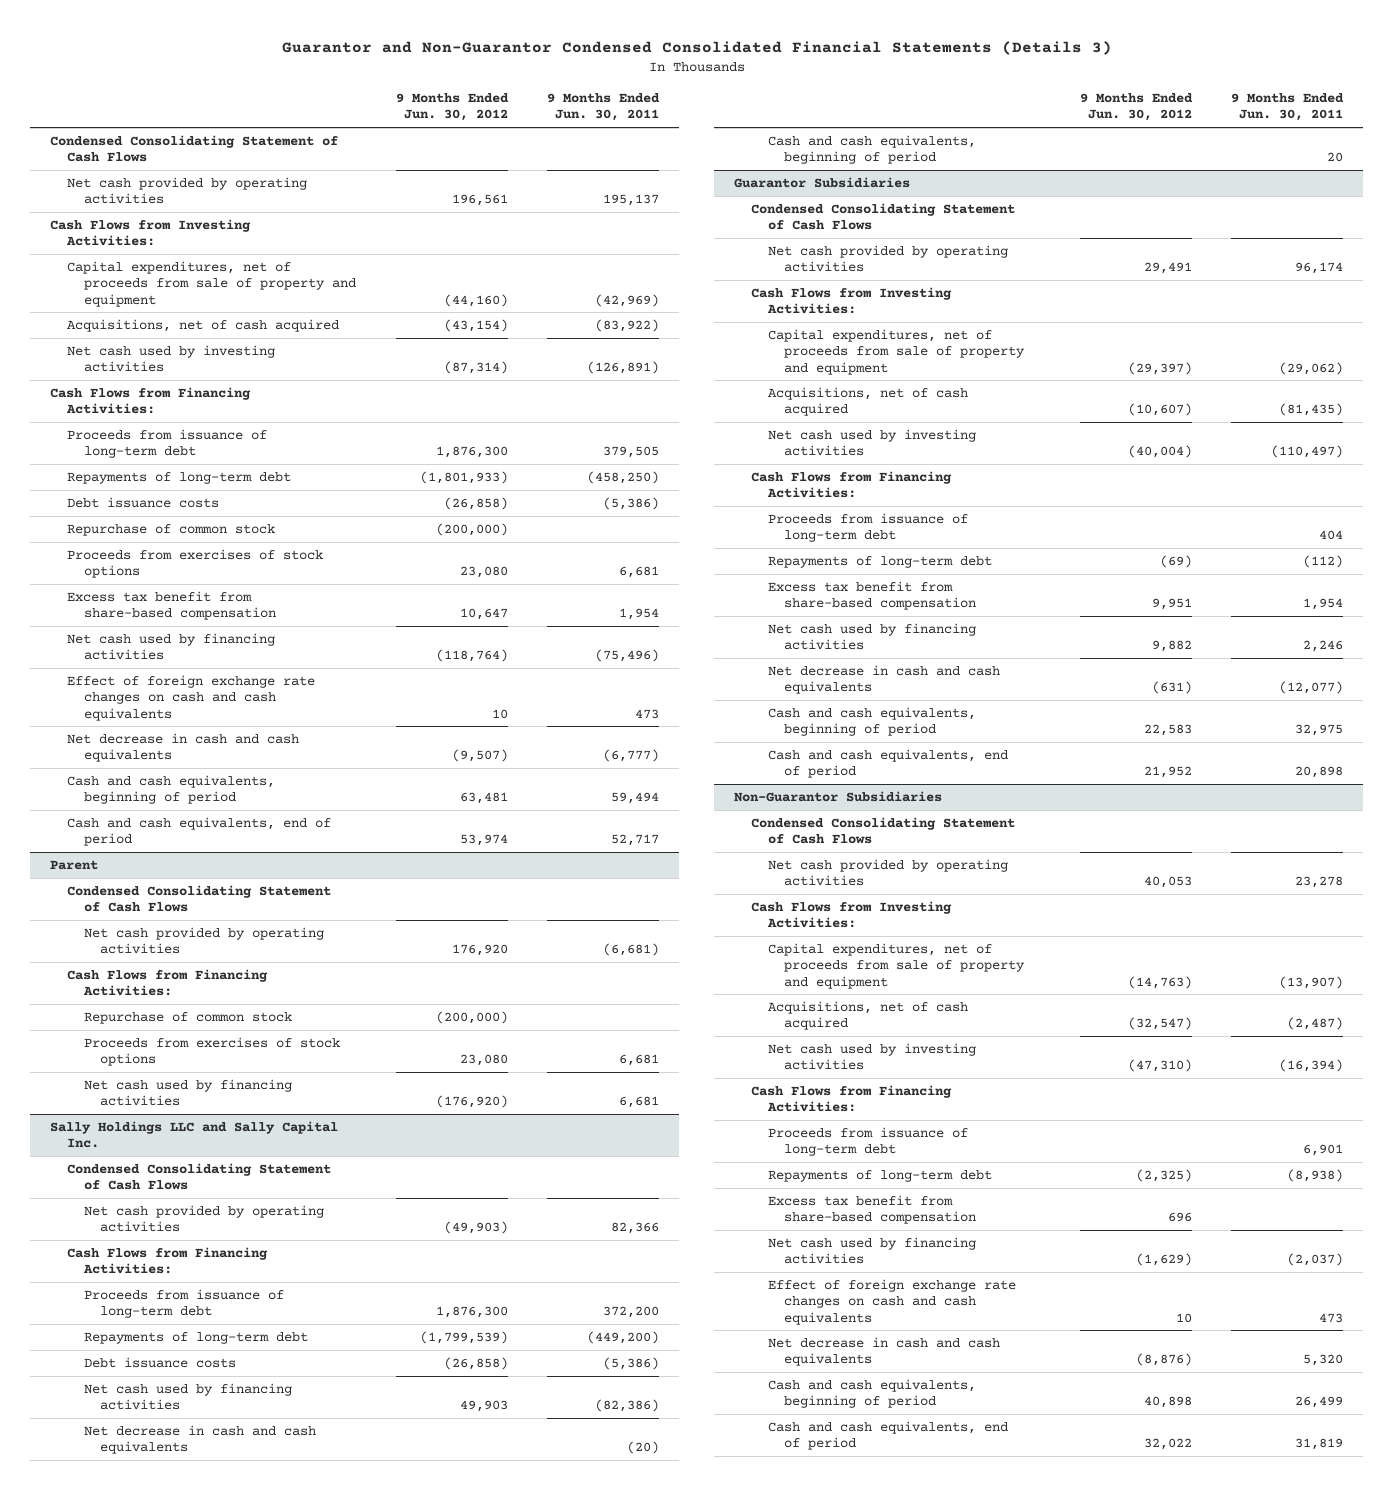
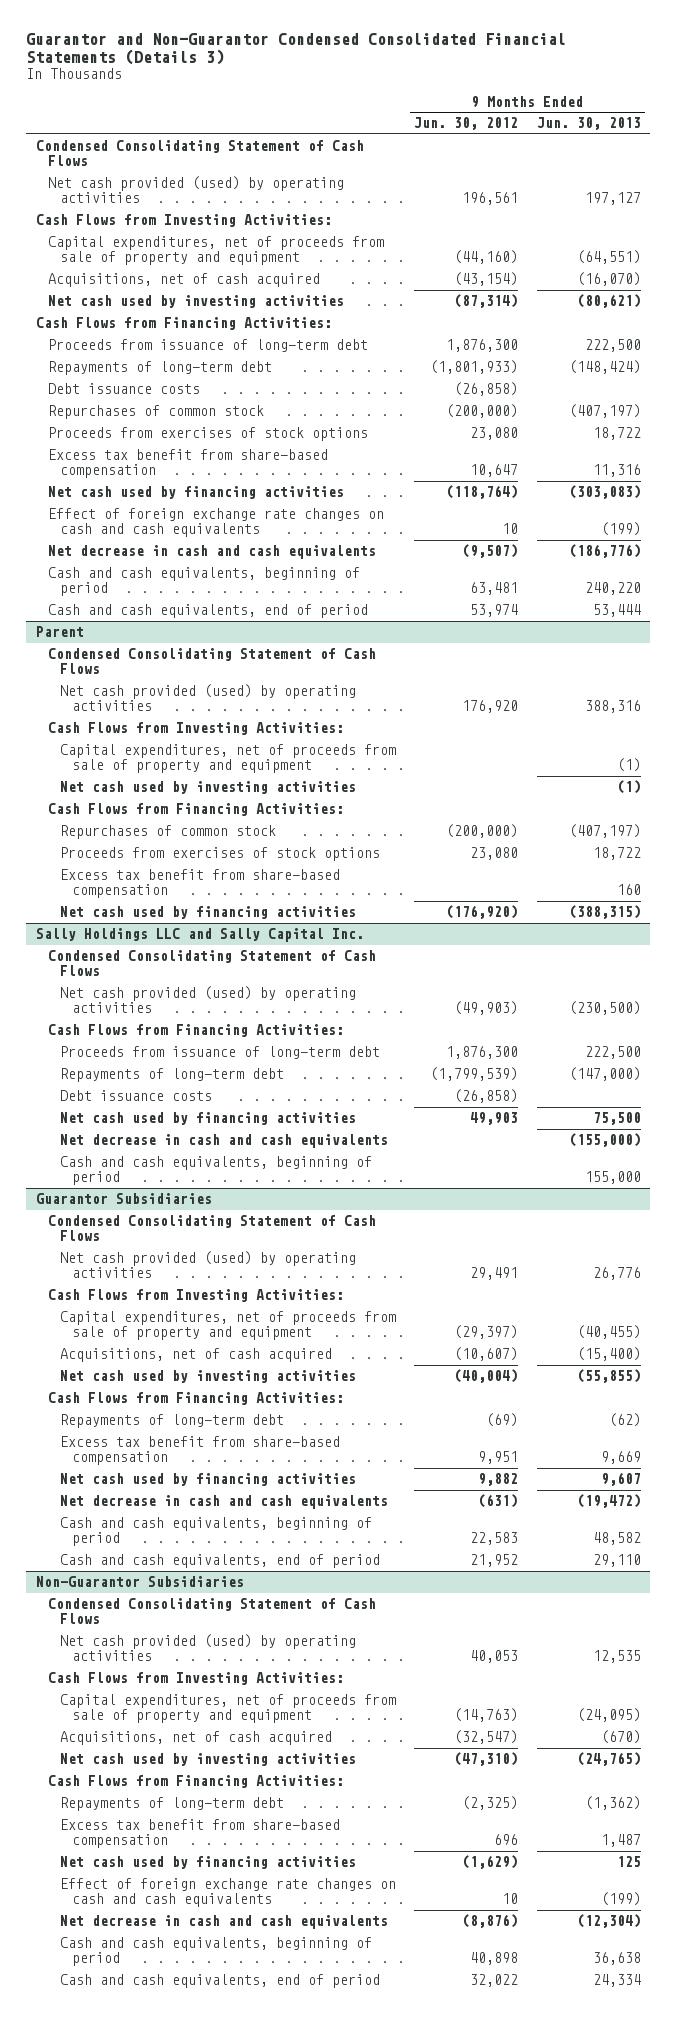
[547,93,661,122] 9 Months Ended Jun. 30, 2011 -> none
none -> [536,117,641,131] Jun. 30, 2013
[67,176,308,205] Net cash provided by operating activities -> [47,176,344,204] Net cash provided (used) by operating activities
[67,523,276,536] Repurchase of common stock -> [47,405,264,420] Repurchases of common stock
[83,926,324,955] Net cash provided by operating activities -> [59,684,356,712] Net cash provided (used) by operating activities
none -> [47,722,344,736] Cash Flows from Investing Activities:
none -> [59,744,396,774] Capital expenditures, net of proceeds from sale of property and equipment
none -> [59,781,356,795] Net cash used by investing activities
[83,1011,292,1024] Repurchase of common stock -> [59,825,276,840] Repurchases of common stock
none -> [59,869,340,899] Excess tax benefit from share-based compensation
[83,1204,324,1233] Net cash provided by operating activities -> [59,986,356,1014] Net cash provided (used) by operating activities
[767,244,1008,273] Net cash provided by operating activities -> [59,1251,356,1279] Net cash provided (used) by operating activities
[767,512,968,543] Proceeds from issuance of long-term debt -> none
[767,858,1008,887] Net cash provided by operating activities -> [59,1634,356,1662] Net cash provided (used) by operating activities
[767,1126,968,1157] Proceeds from issuance of long-term debt -> none

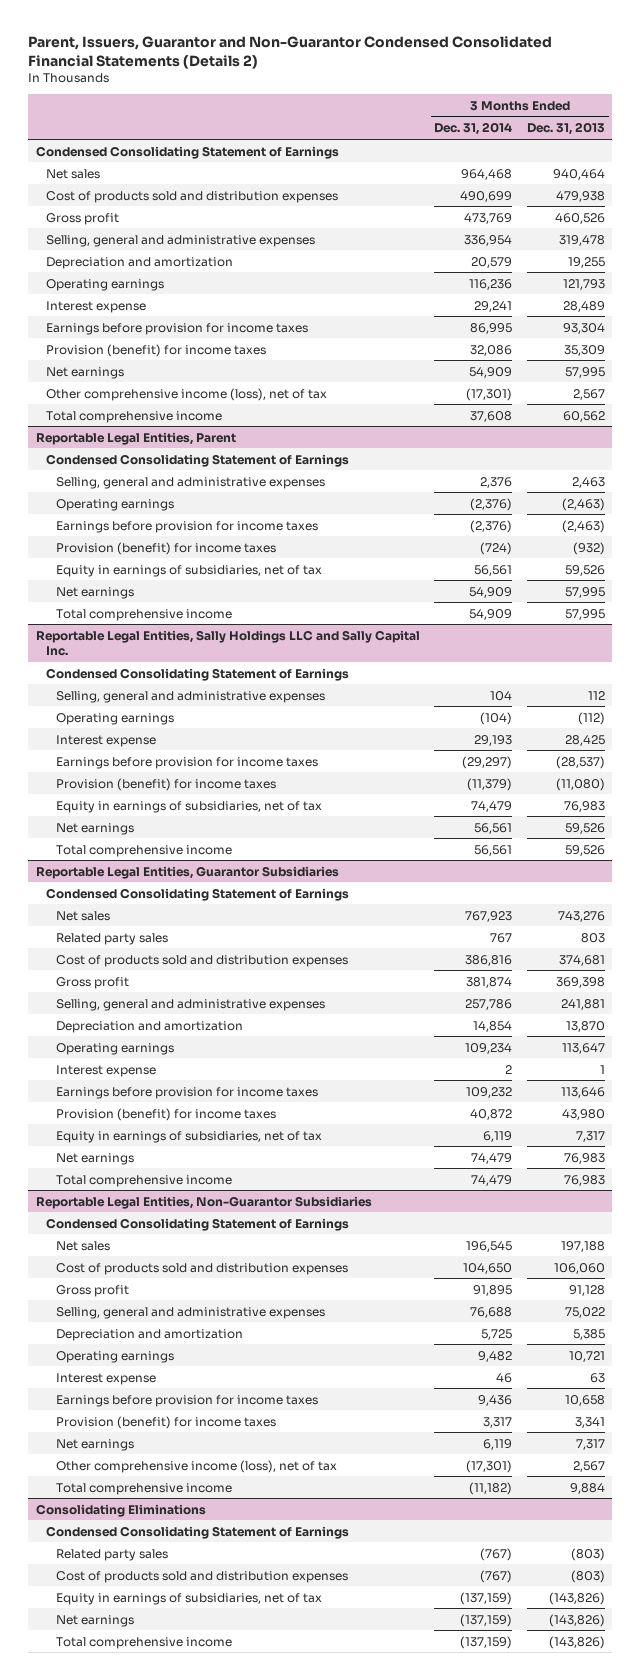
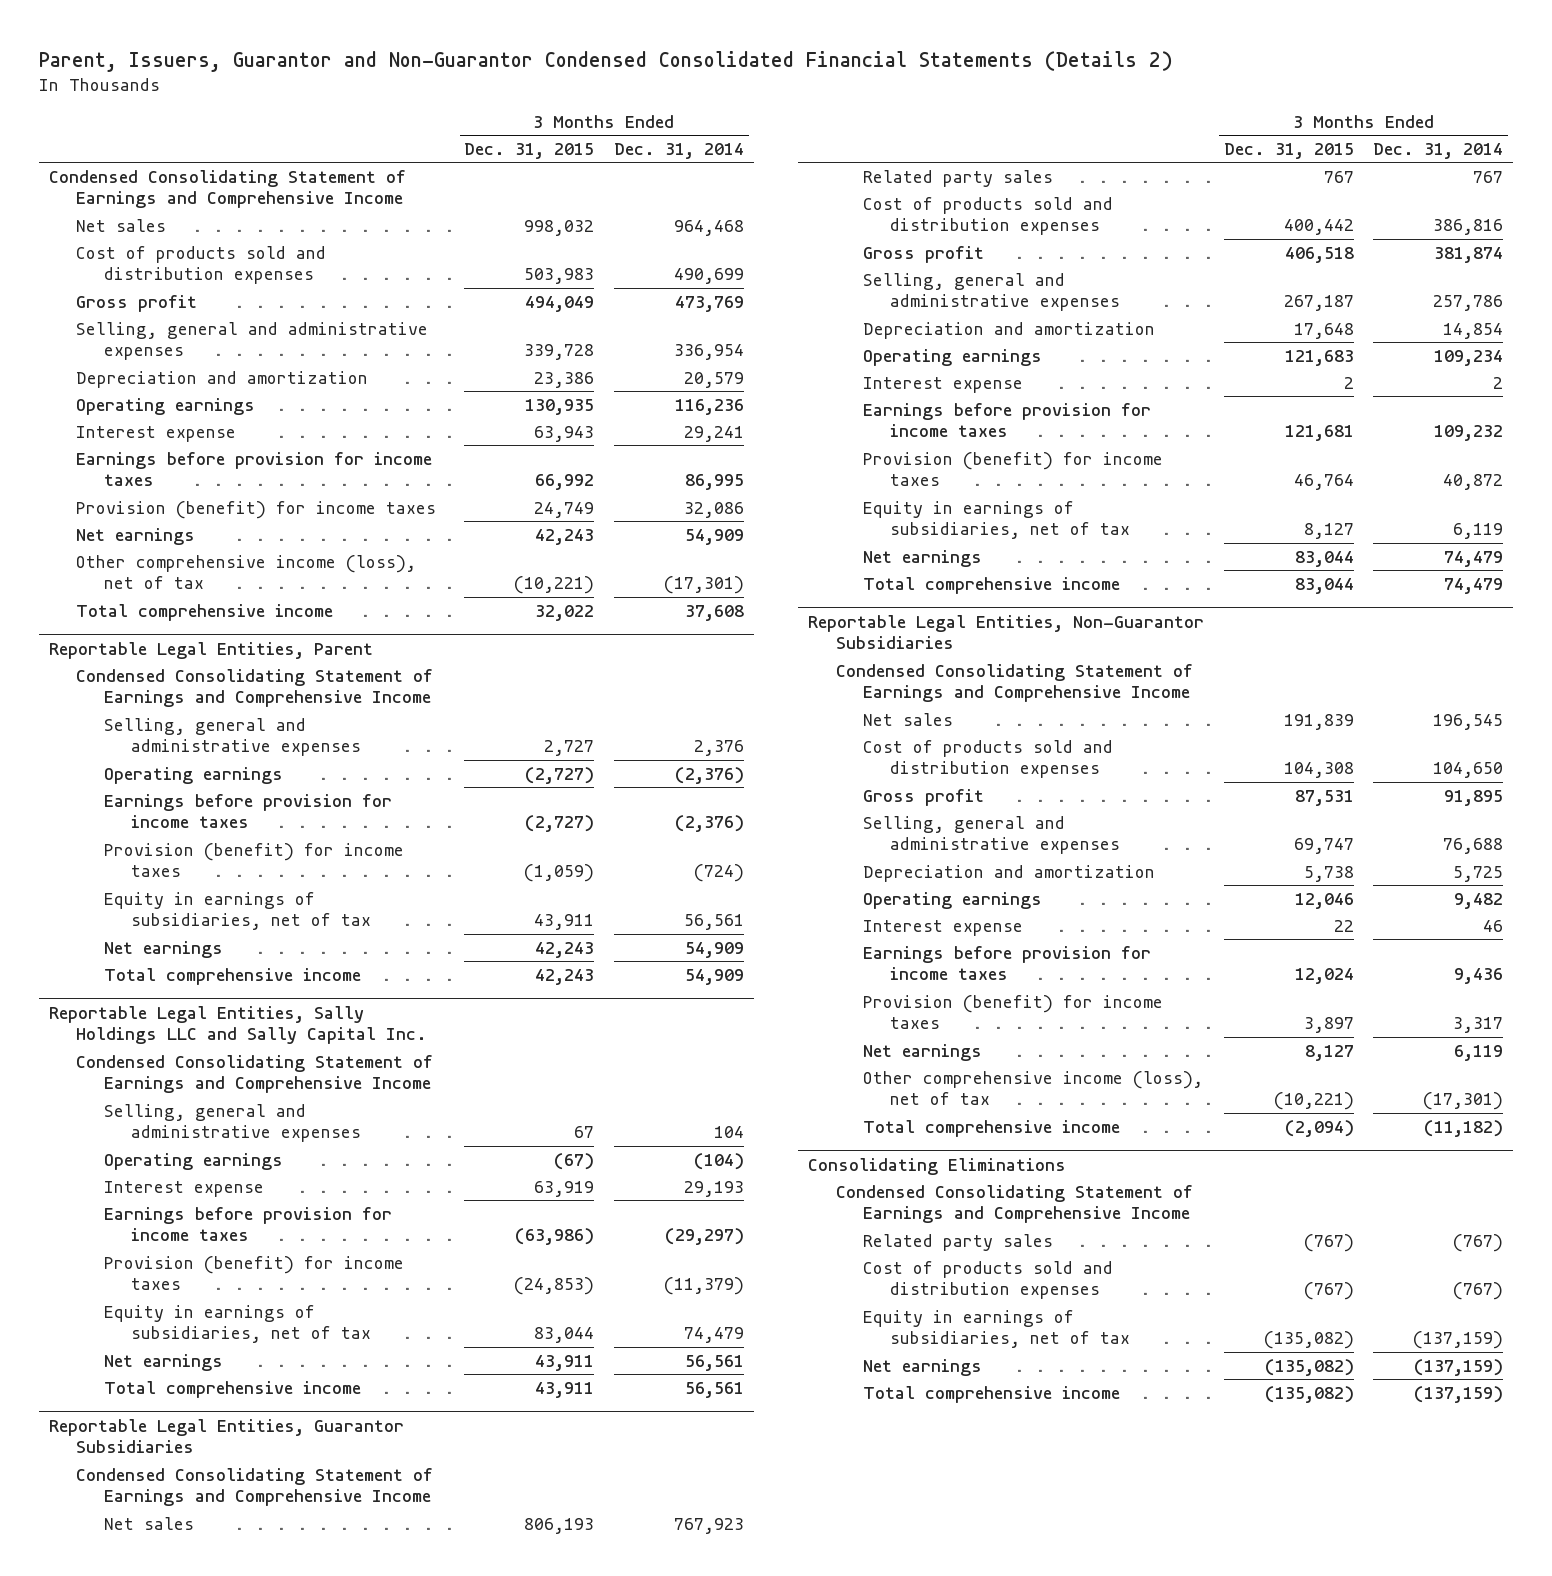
[526,122,605,136] Dec. 31, 2013 -> none
none -> [464,143,595,160] Dec. 31, 2015
[35,145,339,159] Condensed Consolidating Statement of Earnings -> [48,169,406,209] Condensed Consolidating Statement of Earnings and Comprehensive Income
[45,453,349,467] Condensed Consolidating Statement of Earnings -> [76,668,434,708] Condensed Consolidating Statement of Earnings and Comprehensive Income
[45,667,349,681] Condensed Consolidating Statement of Earnings -> [76,1054,434,1094] Condensed Consolidating Statement of Earnings and Comprehensive Income
[45,887,349,901] Condensed Consolidating Statement of Earnings -> [76,1467,434,1507] Condensed Consolidating Statement of Earnings and Comprehensive Income
[45,1217,349,1231] Condensed Consolidating Statement of Earnings -> [835,663,1193,703] Condensed Consolidating Statement of Earnings and Comprehensive Income
[45,1525,349,1539] Condensed Consolidating Statement of Earnings -> [835,1184,1193,1224] Condensed Consolidating Statement of Earnings and Comprehensive Income

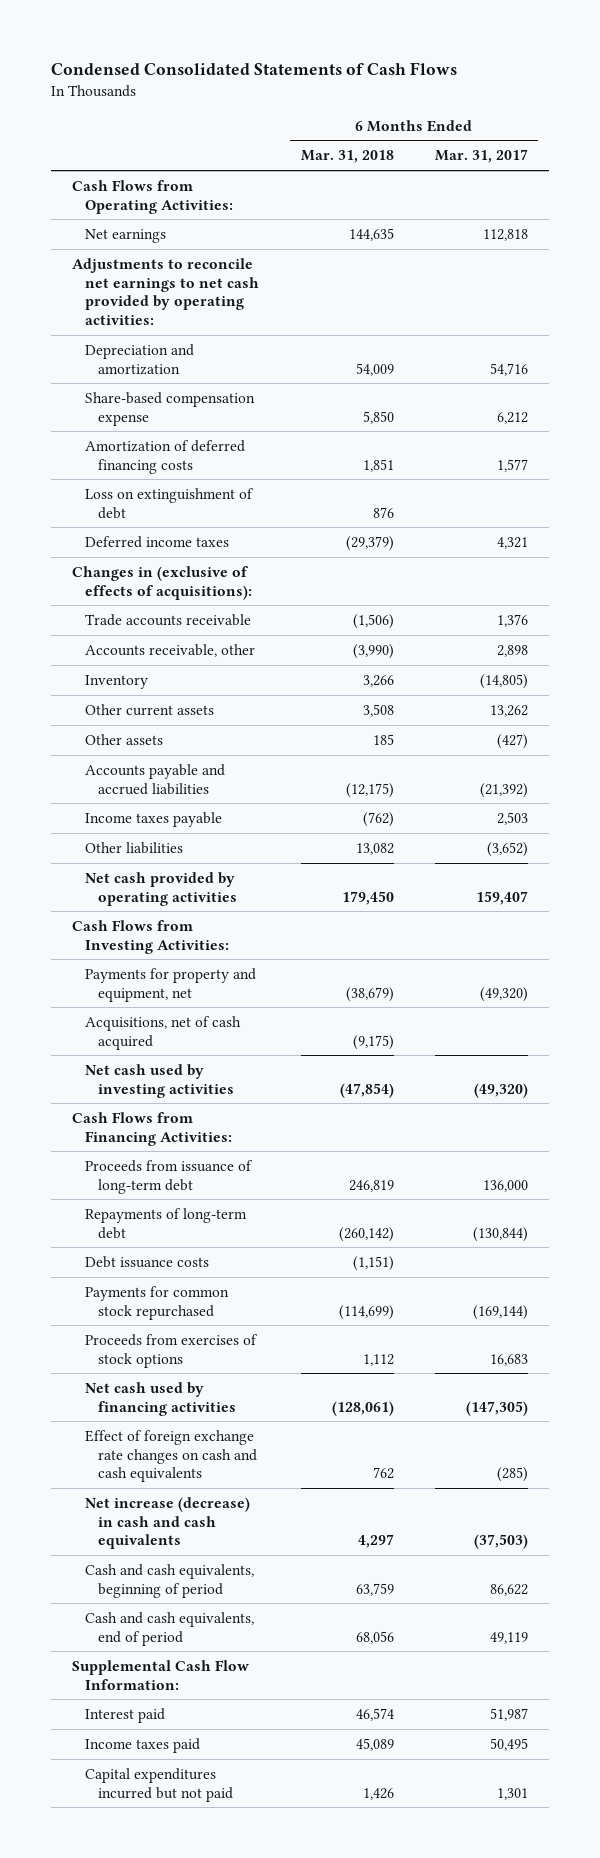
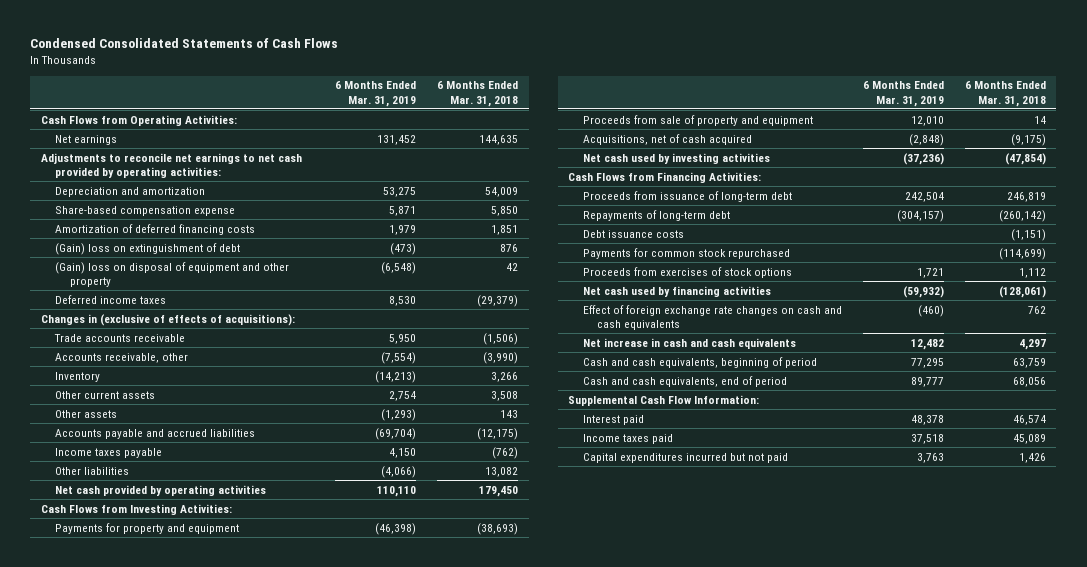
[435,149,529,164] Mar. 31, 2017 -> none
none -> [335,81,417,107] 6 Months Ended Mar. 31, 2019
[85,487,255,519] Loss on extinguishment of debt -> [55,242,241,255] (Gain) loss on extinguishment of debt
none -> [55,261,290,288] (Gain) loss on disposal of equipment and other property
[372,733,394,745] 185 -> [500,409,519,418] 143
[85,967,257,1002] Payments for property and equipment, net -> [55,522,240,534] Payments for property and equipment
[345,986,394,1002] (38,679) -> [477,522,519,535] (38,693)
none -> [582,114,813,126] Proceeds from sale of property and equipment
[85,1496,251,1550] Net increase (decrease) in cash and cash equivalents -> [582,337,796,349] Net increase in cash and cash equivalents

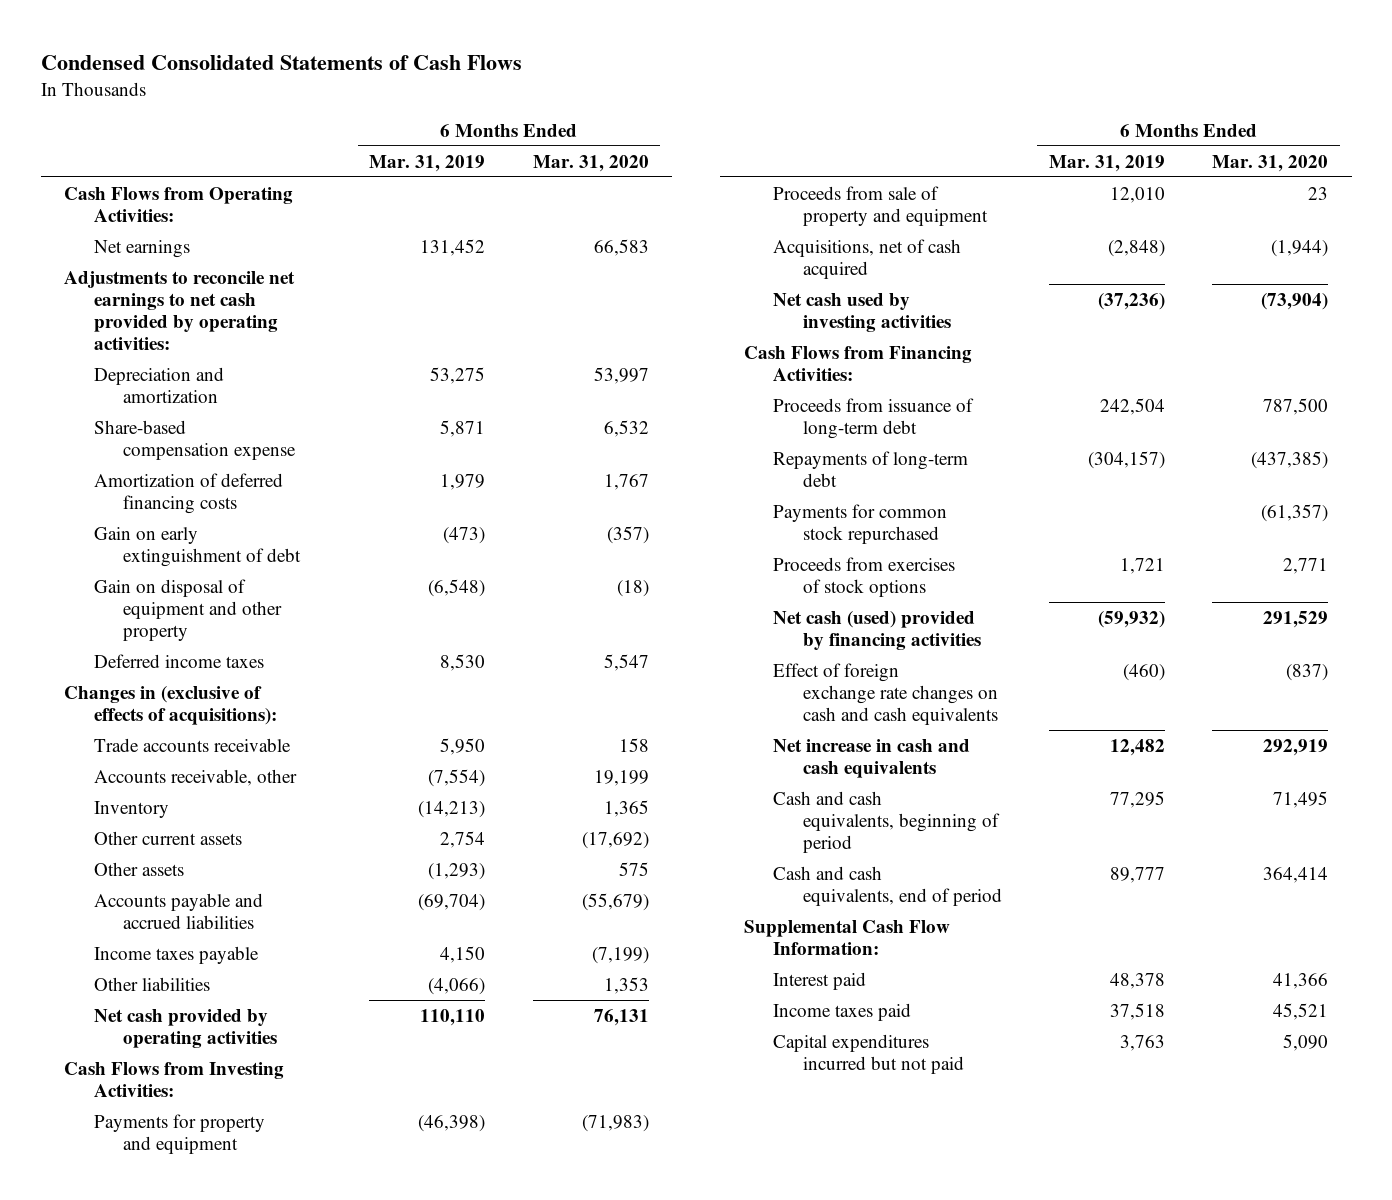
[437,81,519,107] 6 Months Ended Mar. 31, 2018 -> none
none -> [532,154,649,172] Mar. 31, 2020
[55,242,241,255] (Gain) loss on extinguishment of debt -> [93,526,302,567] Gain on early extinguishment of debt
[55,261,290,288] (Gain) loss on disposal of equipment and other property -> [93,578,283,641] Gain on disposal of equipment and other property
[582,229,684,238] Debt issuance costs -> none
[582,285,771,297] Net cash used by financing activities -> [773,610,981,650] Net cash (used) provided by financing activities

